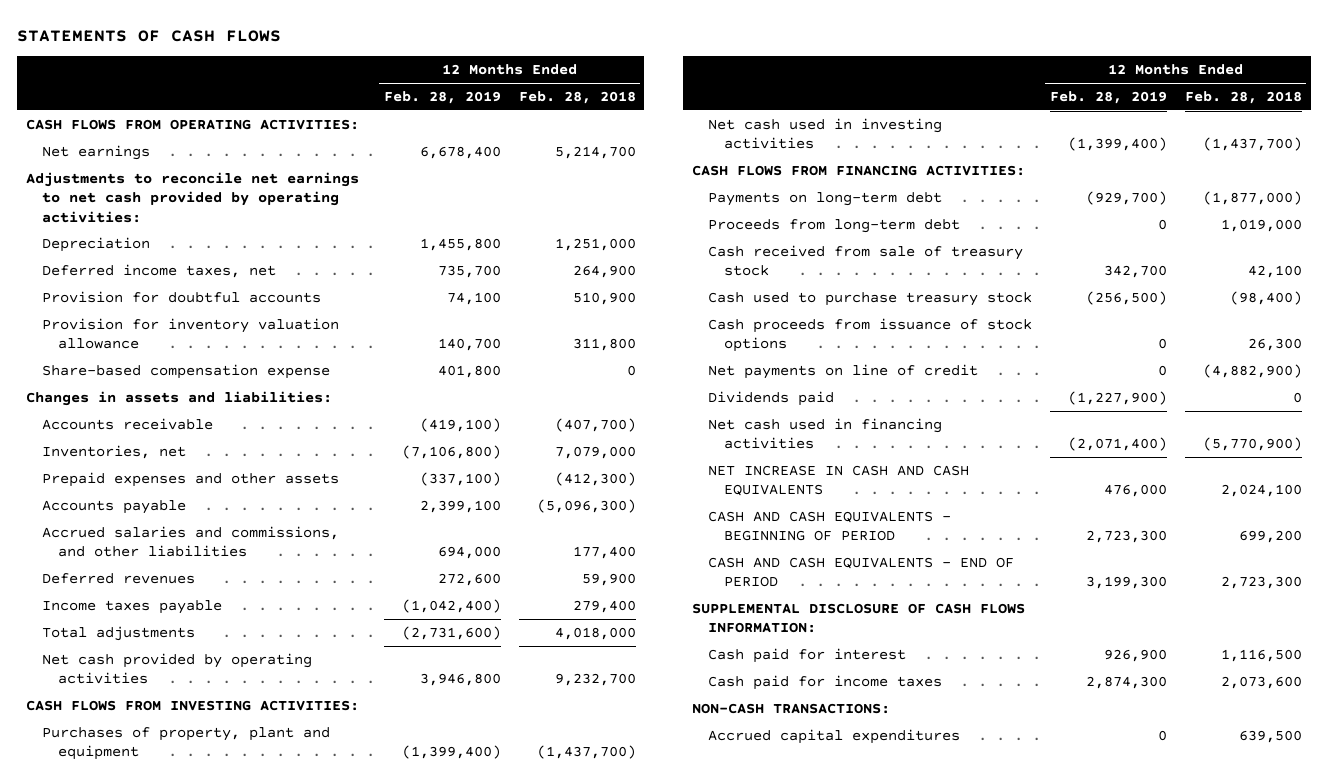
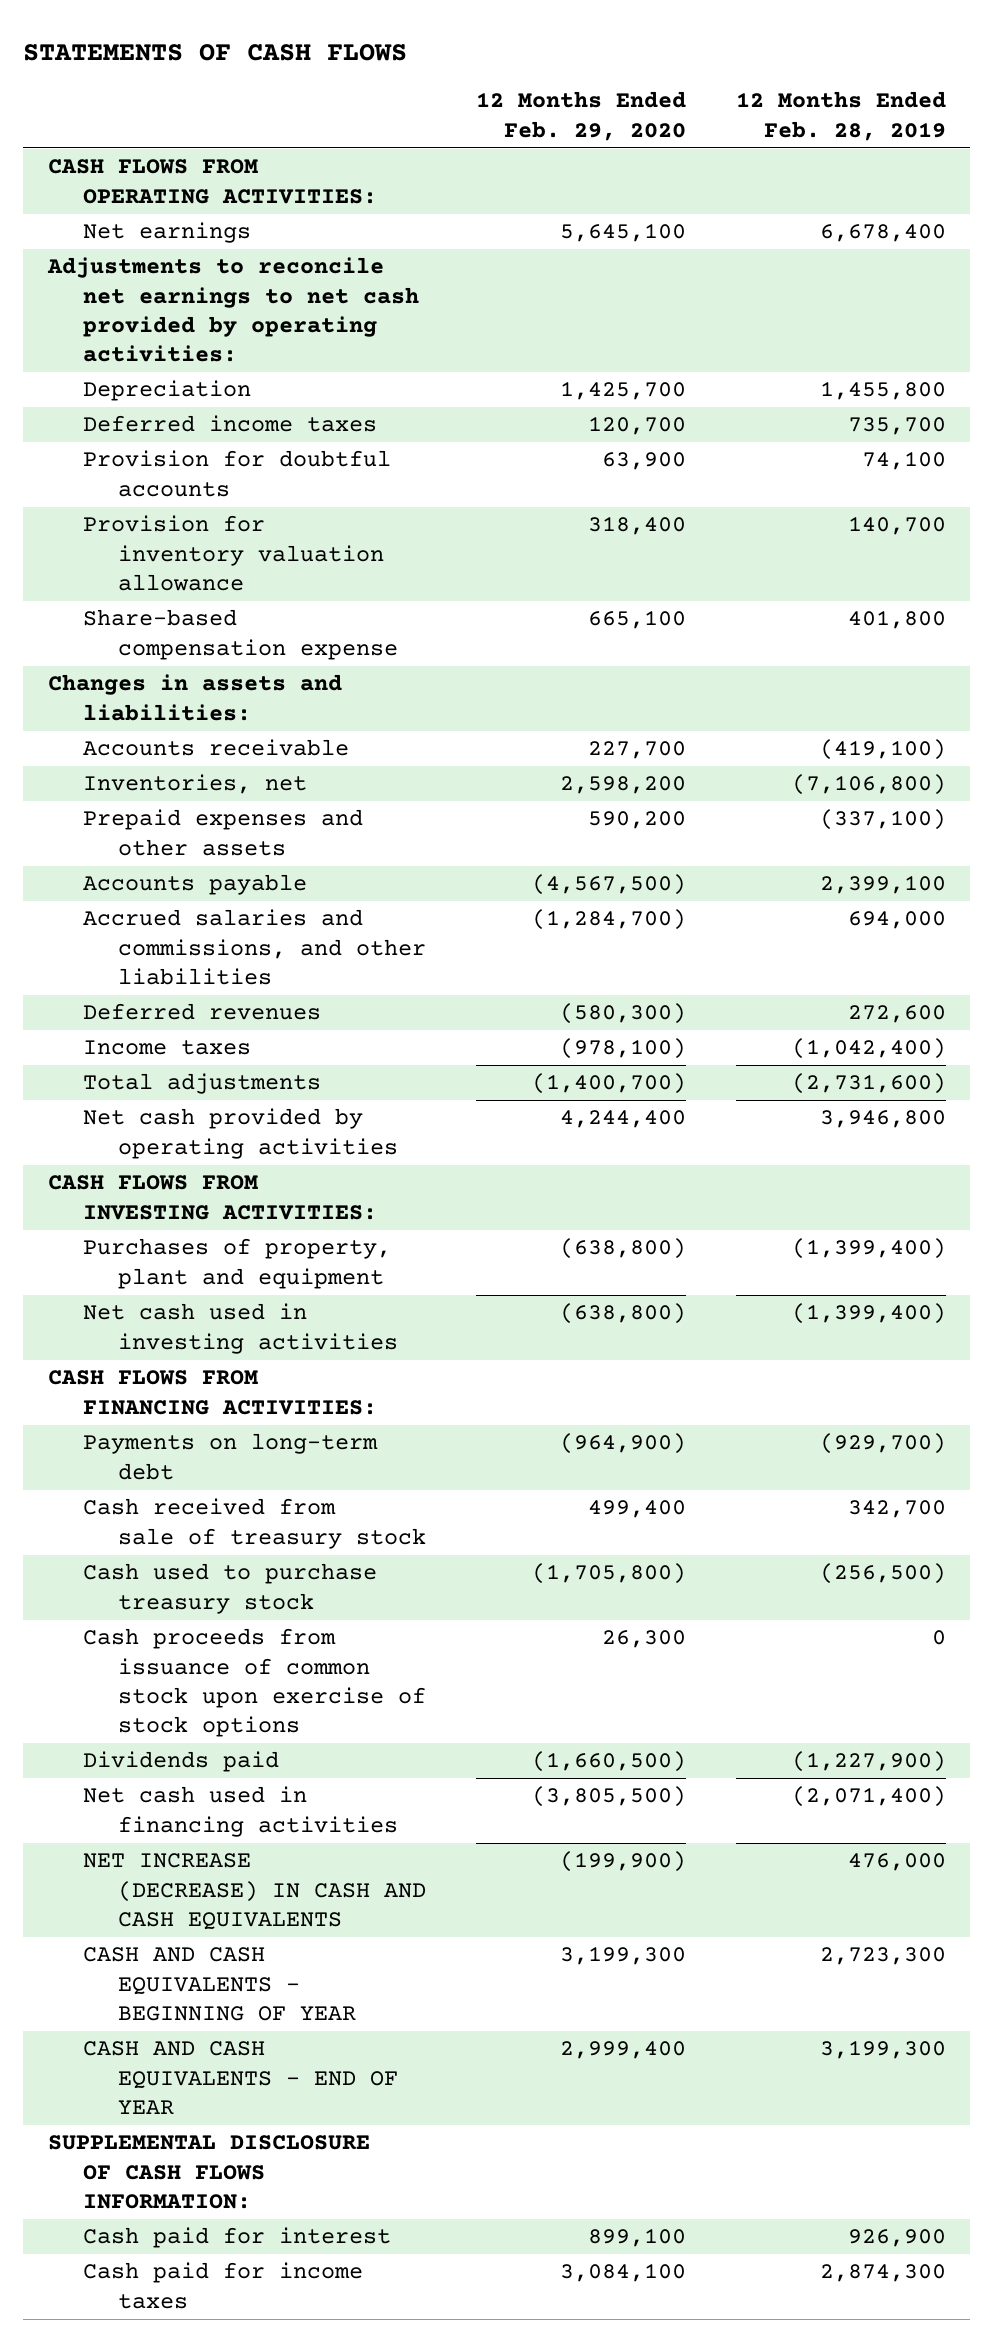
[518,91,636,105] Feb. 28, 2018 -> none
none -> [475,91,686,141] 12 Months Ended Feb. 29, 2020
[42,263,277,278] Deferred income taxes, net -> [83,415,378,433] Deferred income taxes
[42,599,223,614] Income taxes payable -> [83,1040,252,1056] Income taxes
[708,218,961,233] Proceeds from long-term debt -> none
[708,363,979,379] Net payments on line of credit -> none
[708,317,1033,353] Cash proceeds from issuance of stock options -> [83,1628,427,1738] Cash proceeds from issuance of common stock upon exercise of stock options
[708,464,970,497] NET INCREASE IN CASH AND CASH EQUIVALENTS -> [83,1853,427,1931] NET INCREASE (DECREASE) IN CASH AND CASH EQUIVALENTS
[708,510,952,542] CASH AND CASH EQUIVALENTS - BEGINNING OF PERIOD -> [83,1947,357,2022] CASH AND CASH EQUIVALENTS - BEGINNING OF YEAR
[708,556,1015,588] CASH AND CASH EQUIVALENTS - END OF PERIOD -> [83,2041,399,2115] CASH AND CASH EQUIVALENTS - END OF YEAR
[692,702,891,714] NON-CASH TRANSACTIONS: -> none
[708,728,961,744] Accrued capital expenditures -> none

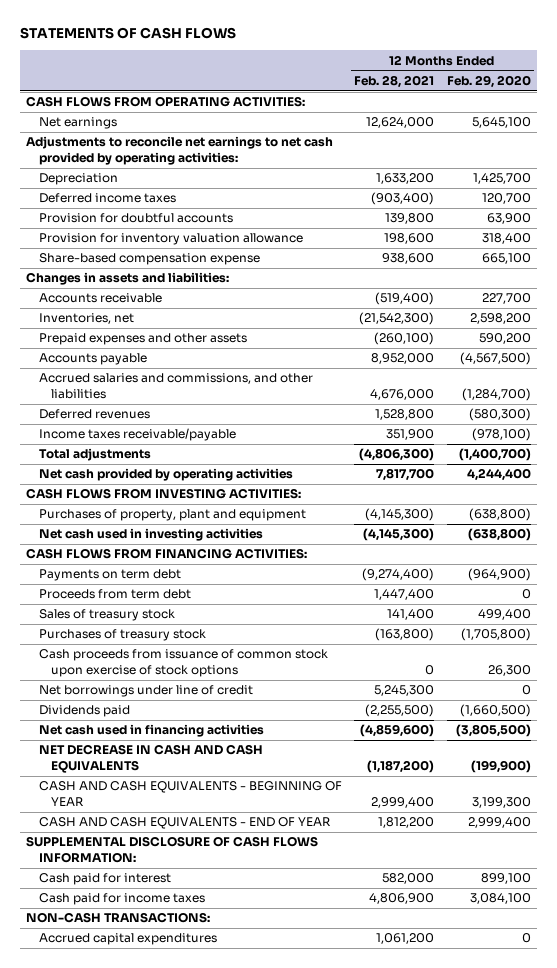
[735,91,946,141] 12 Months Ended Feb. 28, 2019 -> none
none -> [354,74,435,88] Feb. 28, 2021
[83,1040,252,1056] Income taxes -> [38,428,236,442] Income taxes receivable/payable
[83,1433,379,1480] Payments on long-term debt -> [38,569,181,582] Payments on term debt
none -> [38,589,191,600] Proceeds from term debt
[83,1498,427,1549] Cash received from sale of treasury stock -> [38,609,175,622] Sales of treasury stock
[83,1563,378,1614] Cash used to purchase treasury stock -> [38,629,206,642] Purchases of treasury stock
none -> [38,685,253,698] Net borrowings under line of credit
[83,1853,427,1931] NET INCREASE (DECREASE) IN CASH AND CASH EQUIVALENTS -> [38,744,263,773] NET DECREASE IN CASH AND CASH EQUIVALENTS
none -> [26,912,211,924] NON-CASH TRANSACTIONS:
none -> [38,933,217,946] Accrued capital expenditures

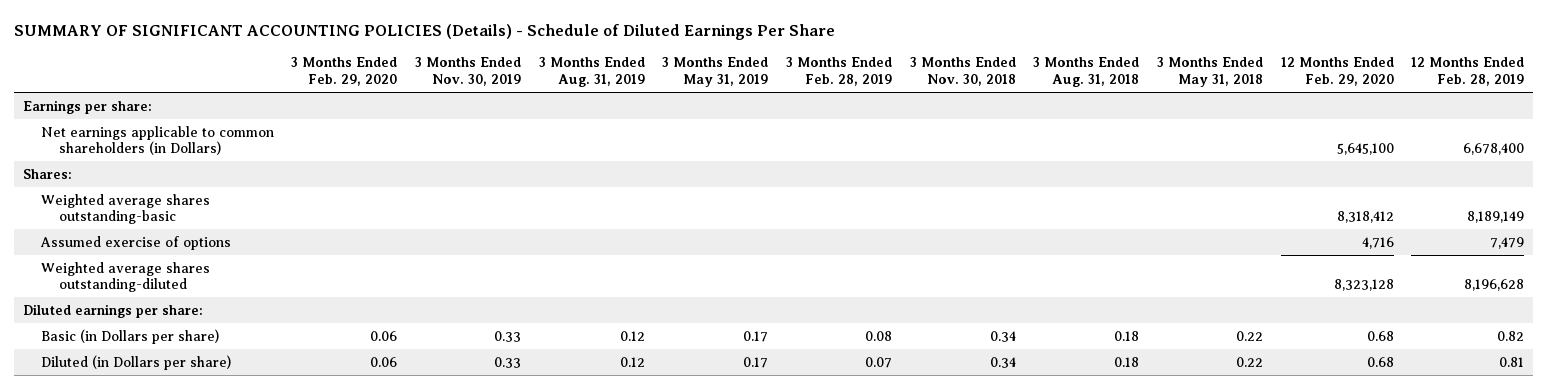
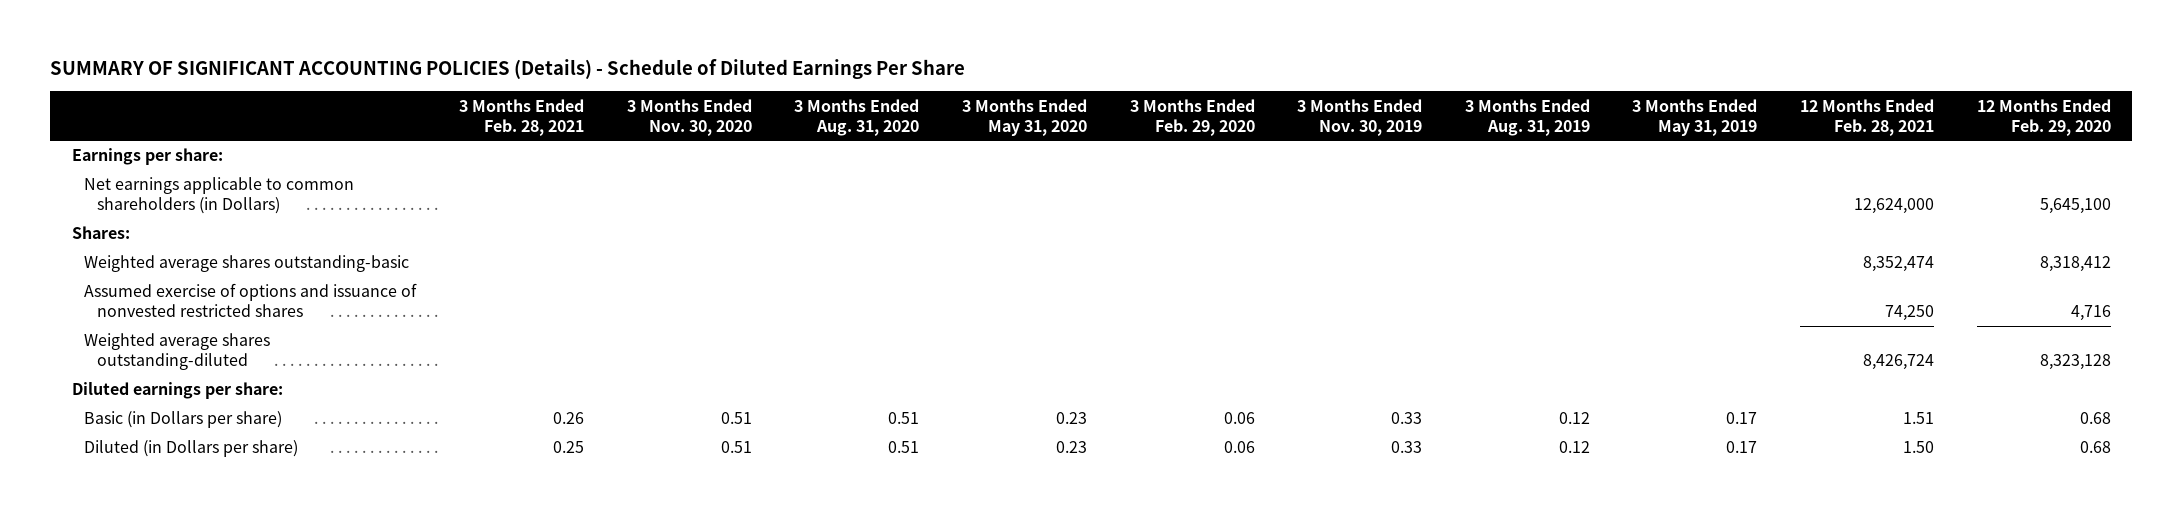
[785,57,892,87] 3 Months Ended Feb. 28, 2019 -> none
[909,57,1016,87] 3 Months Ended Nov. 30, 2018 -> none
[1033,57,1140,88] 3 Months Ended Aug. 31, 2018 -> none
[1157,57,1264,88] 3 Months Ended May 31, 2018 -> none
[1411,57,1525,87] 12 Months Ended Feb. 28, 2019 -> none
none -> [459,98,585,136] 3 Months Ended Feb. 28, 2021
none -> [626,98,752,136] 3 Months Ended Nov. 30, 2020
none -> [794,98,920,136] 3 Months Ended Aug. 31, 2020
none -> [961,98,1087,136] 3 Months Ended May 31, 2020
none -> [1800,98,1935,136] 12 Months Ended Feb. 28, 2021
[39,235,231,250] Assumed exercise of options -> [84,283,418,318] Assumed exercise of options and issuance of nonvested restricted shares

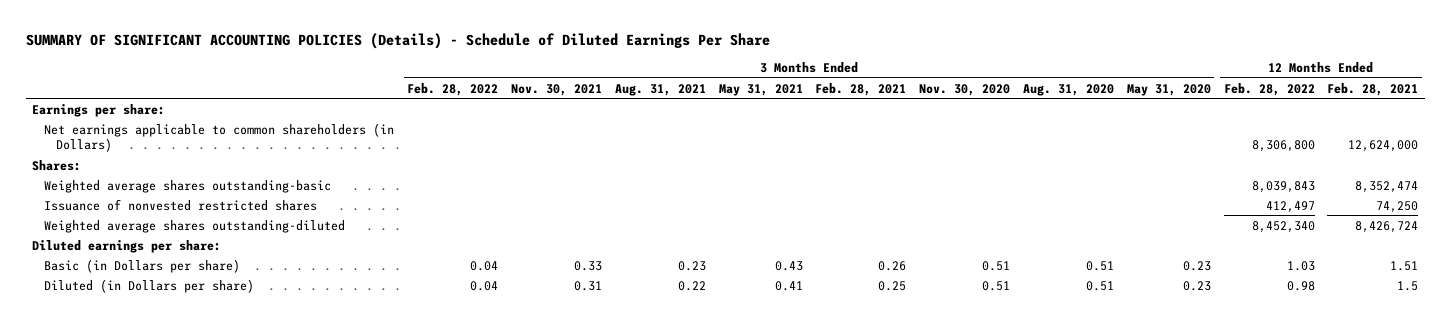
[1129,98,1255,136] 3 Months Ended Feb. 29, 2020 -> none
[1297,98,1423,136] 3 Months Ended Nov. 30, 2019 -> none
[1464,98,1590,136] 3 Months Ended Aug. 31, 2019 -> none
[1632,98,1758,136] 3 Months Ended May 31, 2019 -> none
[1976,98,2111,136] 12 Months Ended Feb. 29, 2020 -> none
none -> [407,82,499,96] Feb. 28, 2022
none -> [510,83,602,96] Nov. 30, 2021
none -> [614,83,706,96] Aug. 31, 2021
none -> [718,83,803,96] May 31, 2021
none -> [1223,82,1315,96] Feb. 28, 2022
[84,283,418,318] Assumed exercise of options and issuance of nonvested restricted shares -> [44,198,318,211] Issuance of nonvested restricted shares
[1903,441,1935,454] 1.50 -> [1397,280,1419,291] 1.5

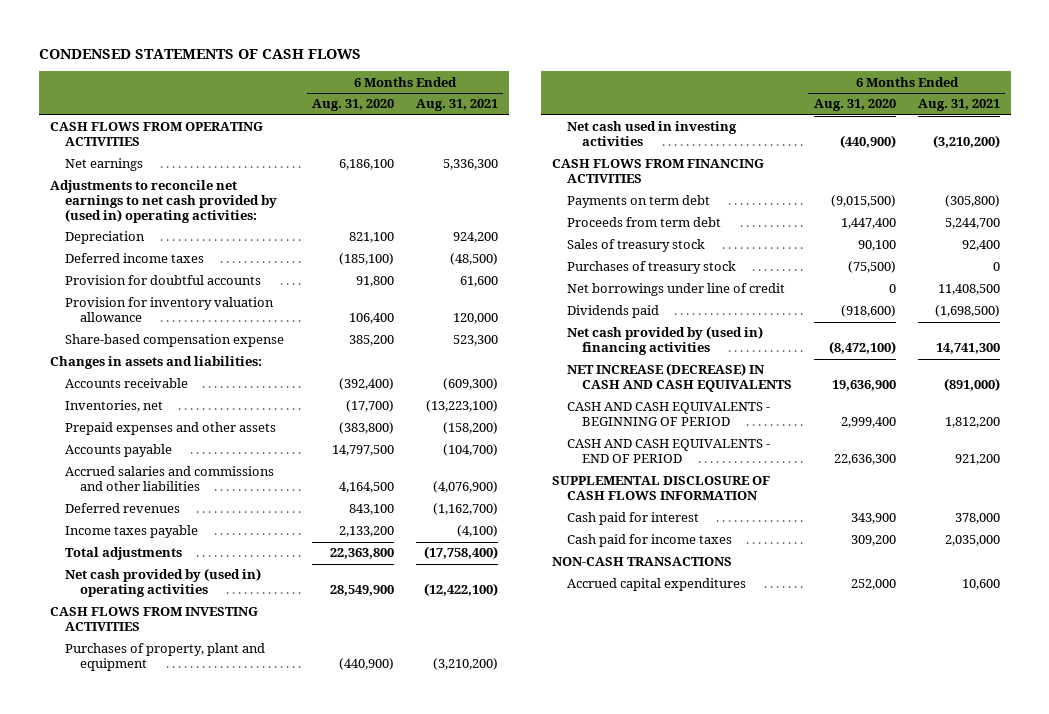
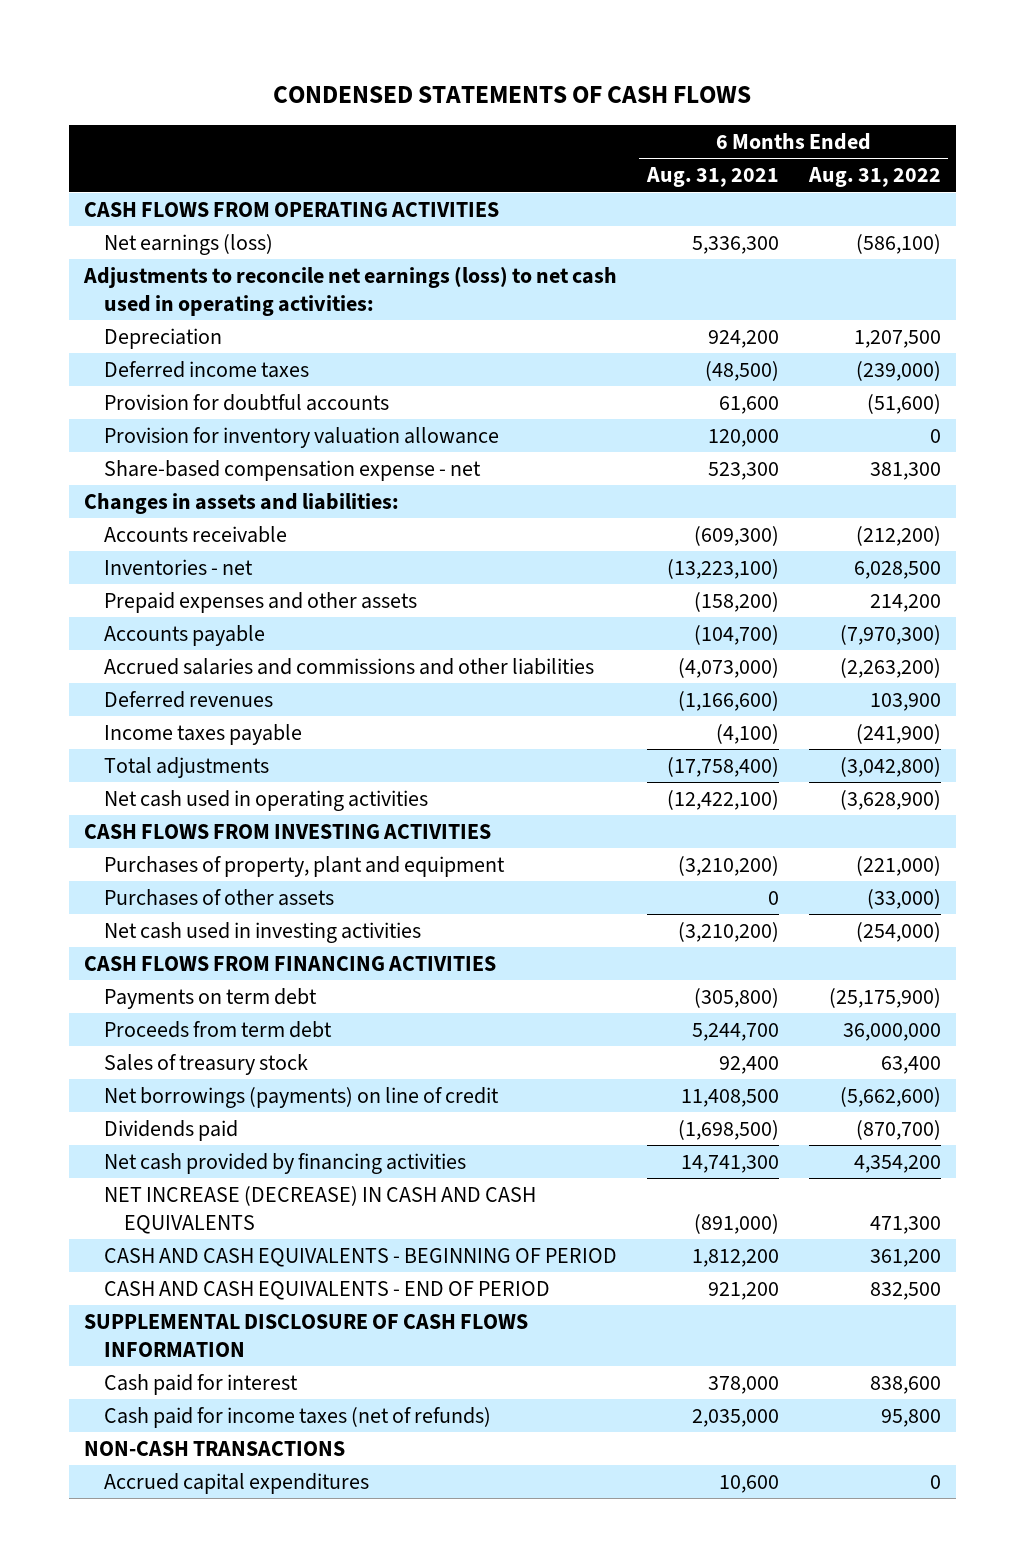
[312,99,395,112] Aug. 31, 2020 -> none
none -> [807,167,941,188] Aug. 31, 2022
[64,158,143,172] Net earnings -> [103,233,273,255] Net earnings (loss)
[49,180,277,224] Adjustments to reconcile net earnings to net cash provided by (used in) operating activities: -> [82,265,617,316] Adjustments to reconcile net earnings (loss) to net cash used in operating activities:
[64,334,284,348] Share-based compensation expense -> [103,459,481,481] Share-based compensation expense - net
[64,400,163,413] Inventories, net -> [103,558,253,575] Inventories - net
[432,481,498,494] (4,076,900) -> [677,657,779,678] (4,073,000)
[432,503,498,516] (1,162,700) -> [677,690,779,711] (1,166,600)
[64,568,261,598] Net cash provided by (used in) operating activities -> [103,789,428,811] Net cash used in operating activities
none -> [103,888,334,906] Purchases of other assets
[566,261,736,275] Purchases of treasury stock -> none
[566,283,785,297] Net borrowings under line of credit -> [103,1086,499,1108] Net borrowings (payments) on line of credit
[566,326,763,356] Net cash provided by (used in) financing activities -> [103,1152,466,1174] Net cash provided by financing activities
[566,534,732,548] Cash paid for income taxes -> [103,1406,491,1428] Cash paid for income taxes (net of refunds)

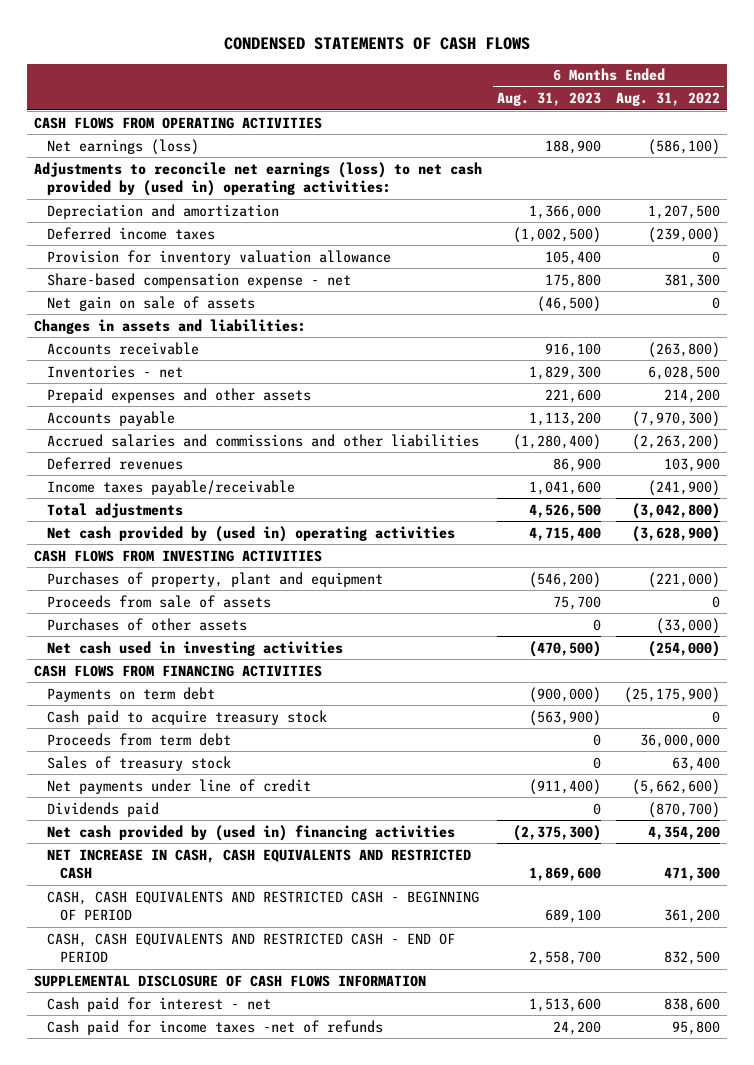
[645,167,779,188] Aug. 31, 2021 -> none
none -> [497,92,602,107] Aug. 31, 2023
[82,265,617,316] Adjustments to reconcile net earnings (loss) to net cash used in operating activities: -> [34,161,483,197] Adjustments to reconcile net earnings (loss) to net cash provided by (used in) operating activities:
[103,327,222,349] Depreciation -> [46,203,279,219] Depreciation and amortization
[103,393,389,411] Provision for doubtful accounts -> none
none -> [46,295,255,311] Net gain on sale of assets
[855,525,941,546] (212,200) -> [648,341,721,358] (263,800)
[103,723,302,745] Income taxes payable -> [46,479,295,495] Income taxes payable/receivable
[103,789,428,811] Net cash used in operating activities -> [46,525,455,542] Net cash provided by (used in) operating activities
none -> [46,594,271,608] Proceeds from sale of assets
none -> [46,709,327,725] Cash paid to acquire treasury stock
[103,1086,499,1108] Net borrowings (payments) on line of credit -> [46,778,311,794] Net payments under line of credit
[103,1152,466,1174] Net cash provided by financing activities -> [46,824,455,841] Net cash provided by (used in) financing activities
[103,1185,536,1234] NET INCREASE (DECREASE) IN CASH AND CASH EQUIVALENTS -> [46,848,471,880] NET INCREASE IN CASH, CASH EQUIVALENTS AND RESTRICTED CASH
[103,1247,617,1267] CASH AND CASH EQUIVALENTS - BEGINNING OF PERIOD -> [46,890,479,922] CASH, CASH EQUIVALENTS AND RESTRICTED CASH - BEGINNING OF PERIOD
[103,1280,550,1300] CASH AND CASH EQUIVALENTS - END OF PERIOD -> [46,932,455,964] CASH, CASH EQUIVALENTS AND RESTRICTED CASH - END OF PERIOD
[83,1440,345,1456] NON-CASH TRANSACTIONS -> none
[103,1472,369,1494] Accrued capital expenditures -> none
[103,1373,298,1395] Cash paid for interest -> [46,996,271,1012] Cash paid for interest - net
[103,1406,491,1428] Cash paid for income taxes (net of refunds) -> [46,1019,383,1035] Cash paid for income taxes -net of refunds

